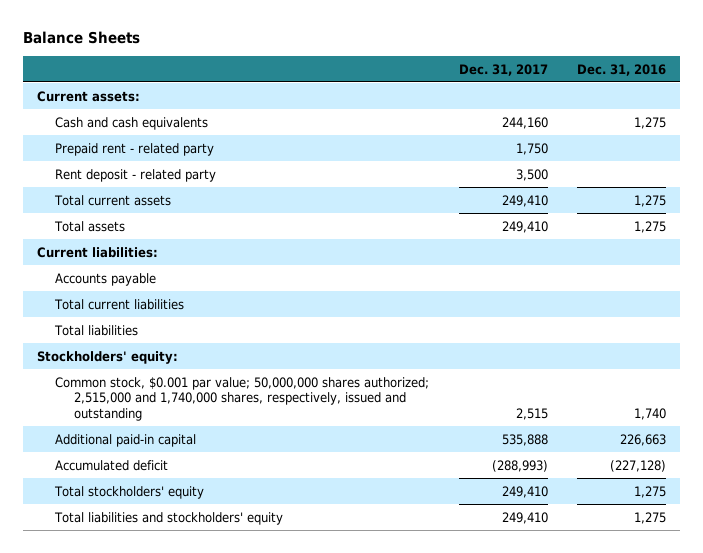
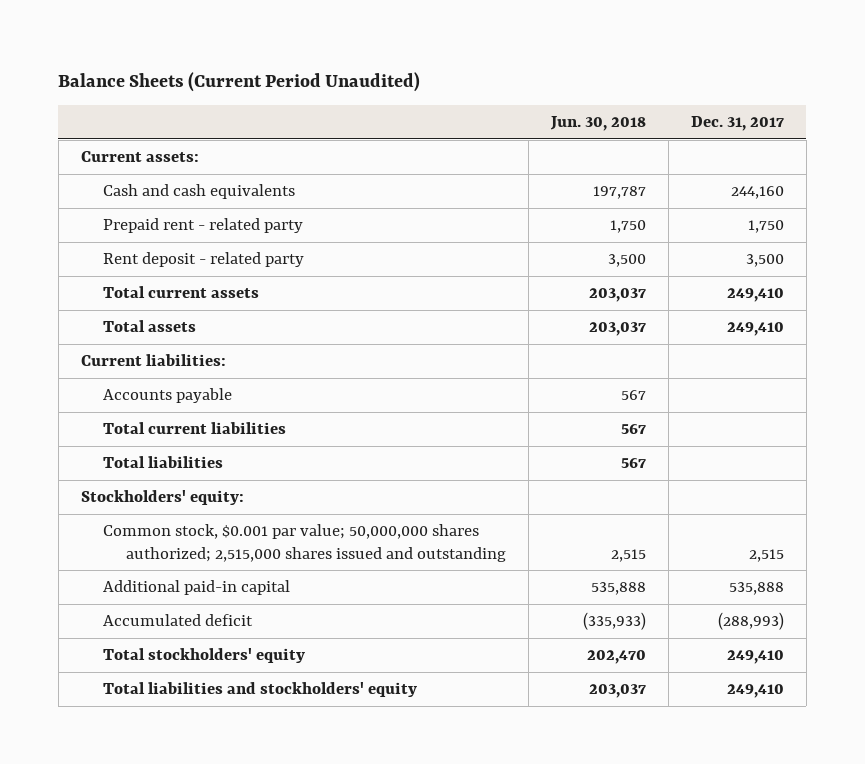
[22,30,140,44] Balance Sheets -> [58,71,421,92] Balance Sheets (Current Period Unaudited)
[576,63,666,76] Dec. 31, 2016 -> none
none -> [550,116,647,132] Jun. 30, 2018
[55,376,430,421] Common stock, $0.001 par value; 50,000,000 shares authorized; 2,515,000 and 1,740,000 shares, respectively, issued and outstanding -> [103,524,507,562] Common stock, $0.001 par value; 50,000,000 shares authorized; 2,515,000 shares issued and outstanding

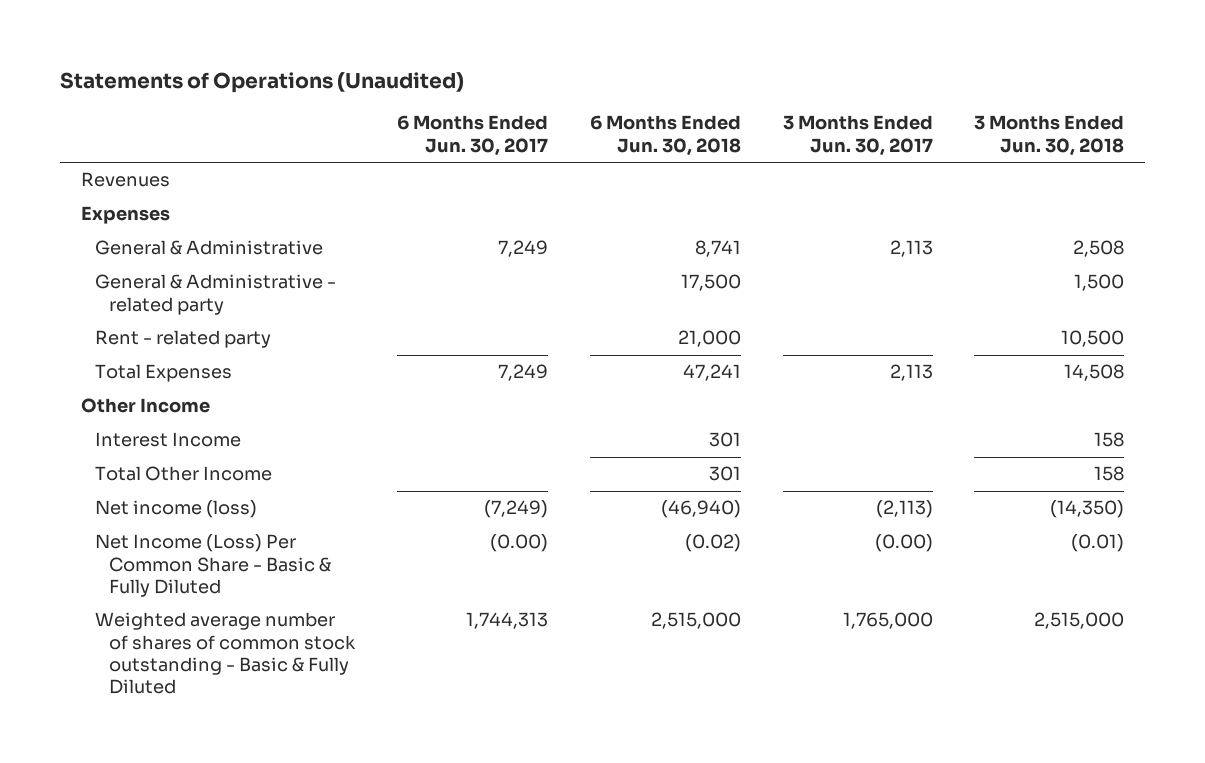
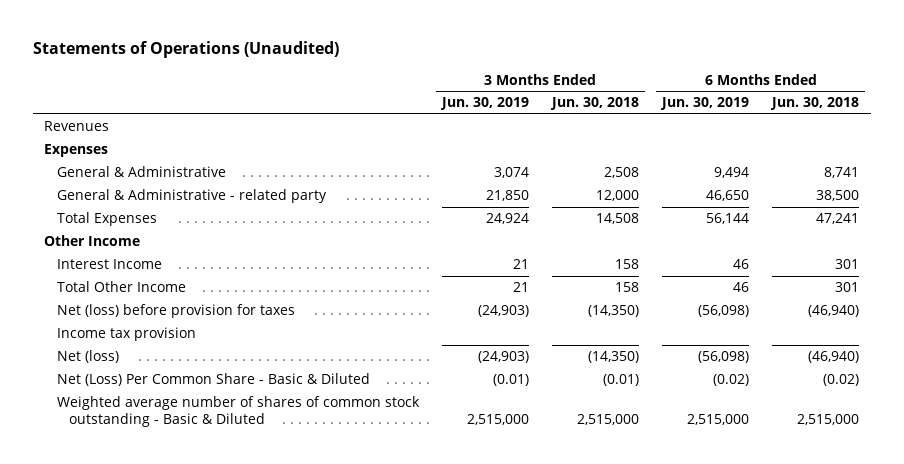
[397,115,549,156] 6 Months Ended Jun. 30, 2017 -> none
[782,115,933,156] 3 Months Ended Jun. 30, 2017 -> none
none -> [439,97,529,111] Jun. 30, 2019
none -> [660,97,750,111] Jun. 30, 2019
[95,330,272,349] Rent - related party -> none
[680,274,741,292] 17,500 -> [816,190,860,202] 38,500
[1074,274,1125,292] 1,500 -> [595,190,639,202] 12,000
none -> [56,304,295,319] Net (loss) before provision for taxes
none -> [56,327,196,342] Income tax provision
[95,500,258,519] Net income (loss) -> [56,350,119,364] Net (loss)
[95,534,332,597] Net Income (Loss) Per Common Share - Basic & Fully Diluted -> [56,373,370,387] Net (Loss) Per Common Share - Basic & Diluted
[95,612,357,695] Weighted average number of shares of common stock outstanding - Basic & Fully Diluted -> [56,396,420,428] Weighted average number of shares of common stock outstanding - Basic & Diluted

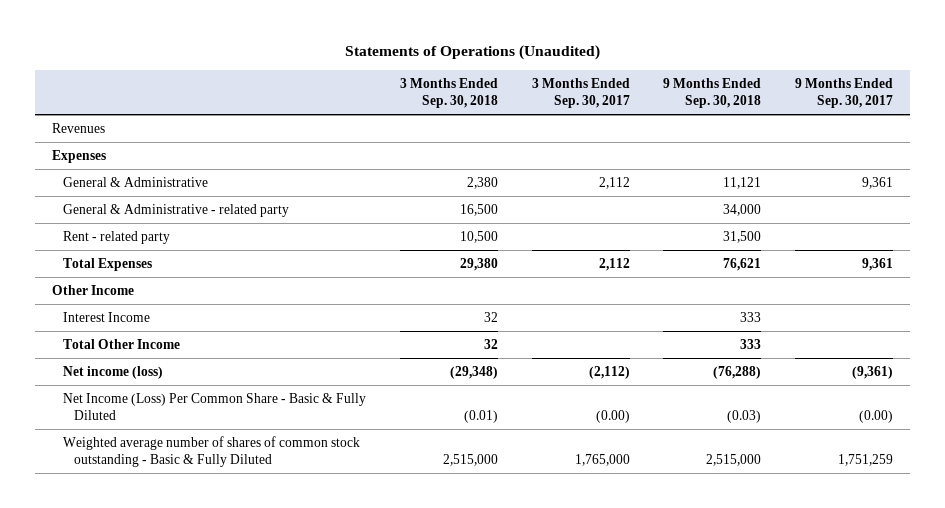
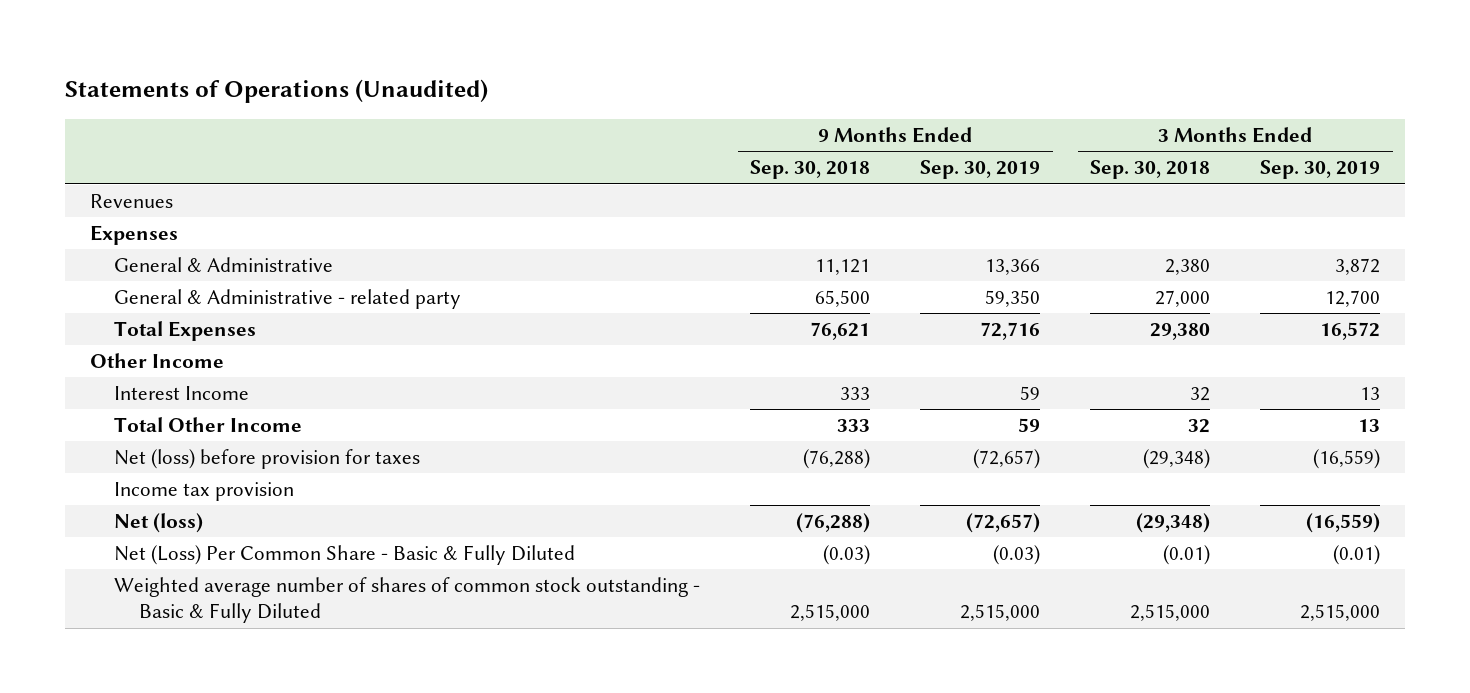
[531,77,630,108] 3 Months Ended Sep. 30, 2017 -> none
[795,77,894,108] 9 Months Ended Sep. 30, 2017 -> none
none -> [920,160,1041,180] Sep. 30, 2019
none -> [1260,160,1381,180] Sep. 30, 2019
[63,230,171,244] Rent - related party -> none
[459,203,498,216] 16,500 -> [1155,290,1211,308] 27,000
[723,203,762,216] 34,000 -> [815,290,871,308] 65,500
none -> [114,449,421,470] Net (loss) before provision for taxes
none -> [114,482,295,502] Income tax provision
[63,365,164,379] Net income (loss) -> [114,513,204,534] Net (loss)
[63,392,367,421] Net Income (Loss) Per Common Share - Basic & Fully Diluted -> [114,545,576,566] Net (Loss) Per Common Share - Basic & Fully Diluted

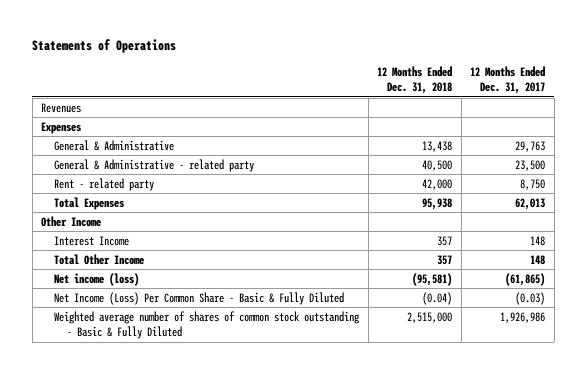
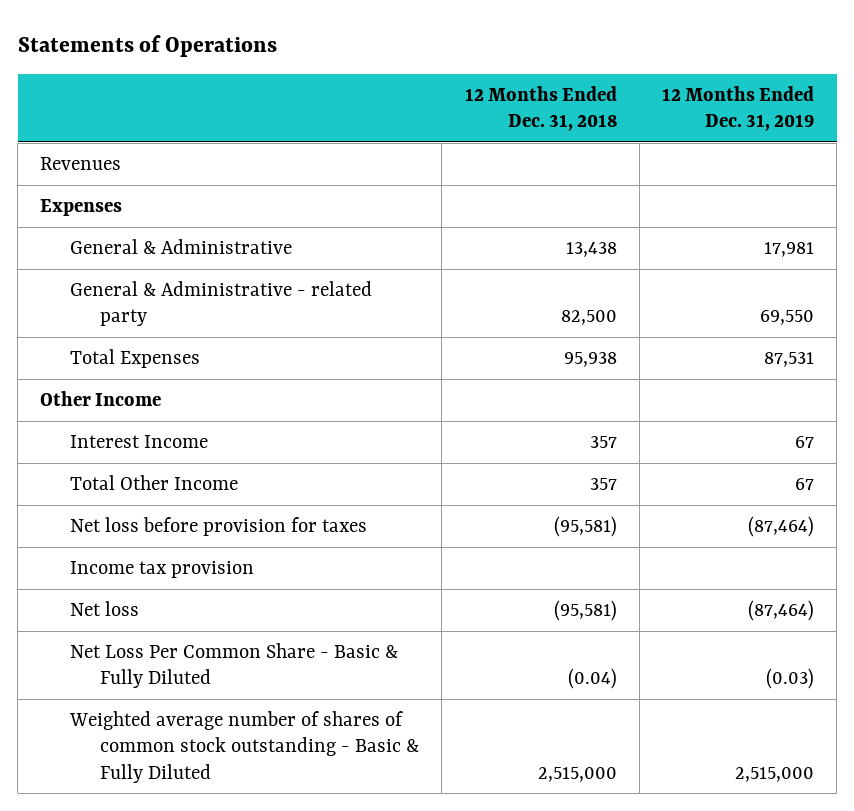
[470,66,546,95] 12 Months Ended Dec. 31, 2017 -> none
none -> [661,85,814,132] 12 Months Ended Dec. 31, 2019
[53,177,154,191] Rent - related party -> none
[422,159,453,171] 40,500 -> [560,310,617,326] 82,500
none -> [70,517,368,537] Net loss before provision for taxes
none -> [70,561,255,579] Income tax provision
[53,272,139,286] Net income (loss) -> [70,601,140,617] Net loss
[53,291,344,305] Net Income (Loss) Per Common Share - Basic & Fully Diluted -> [70,643,399,689] Net Loss Per Common Share - Basic & Fully Diluted

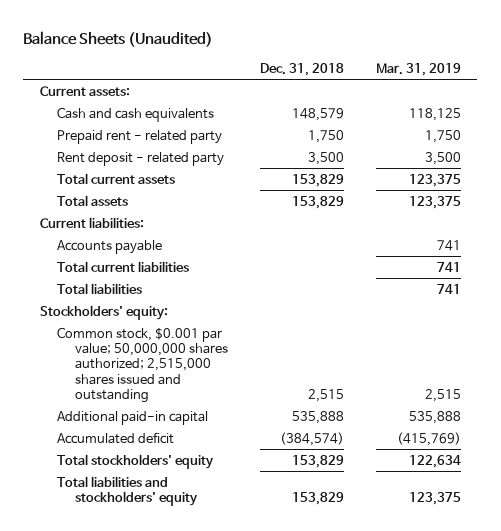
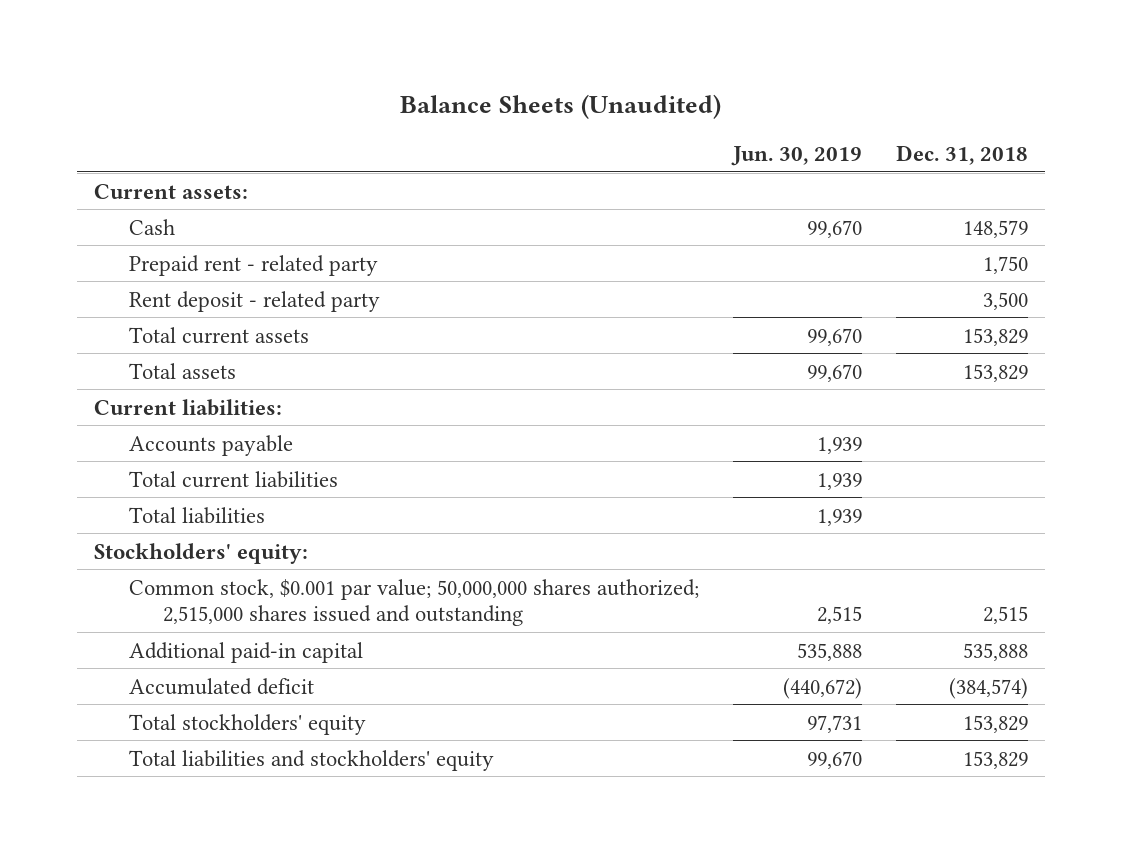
[376,62,462,76] Mar. 31, 2019 -> none
none -> [730,146,862,167] Jun. 30, 2019
[57,106,215,122] Cash and cash equivalents -> [128,218,175,235] Cash

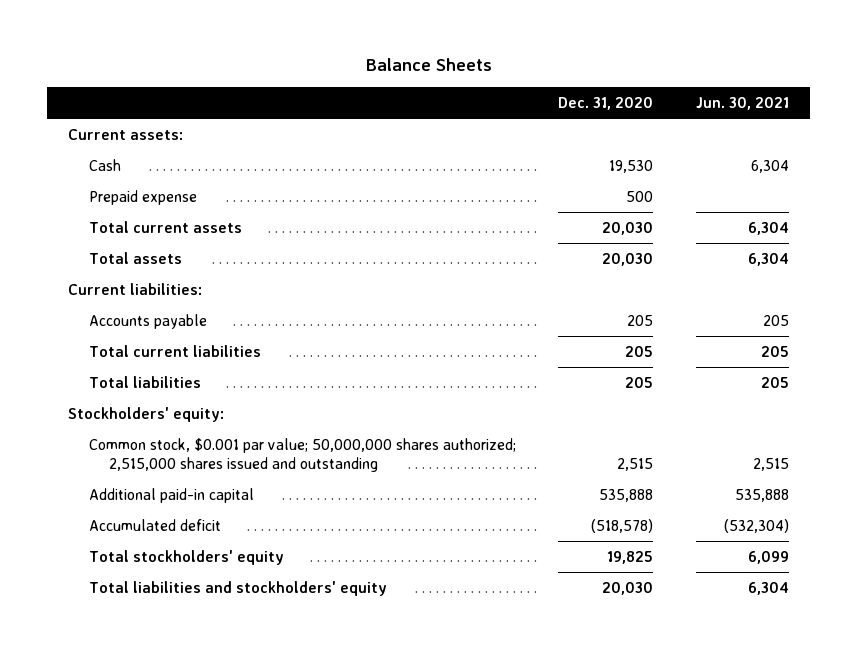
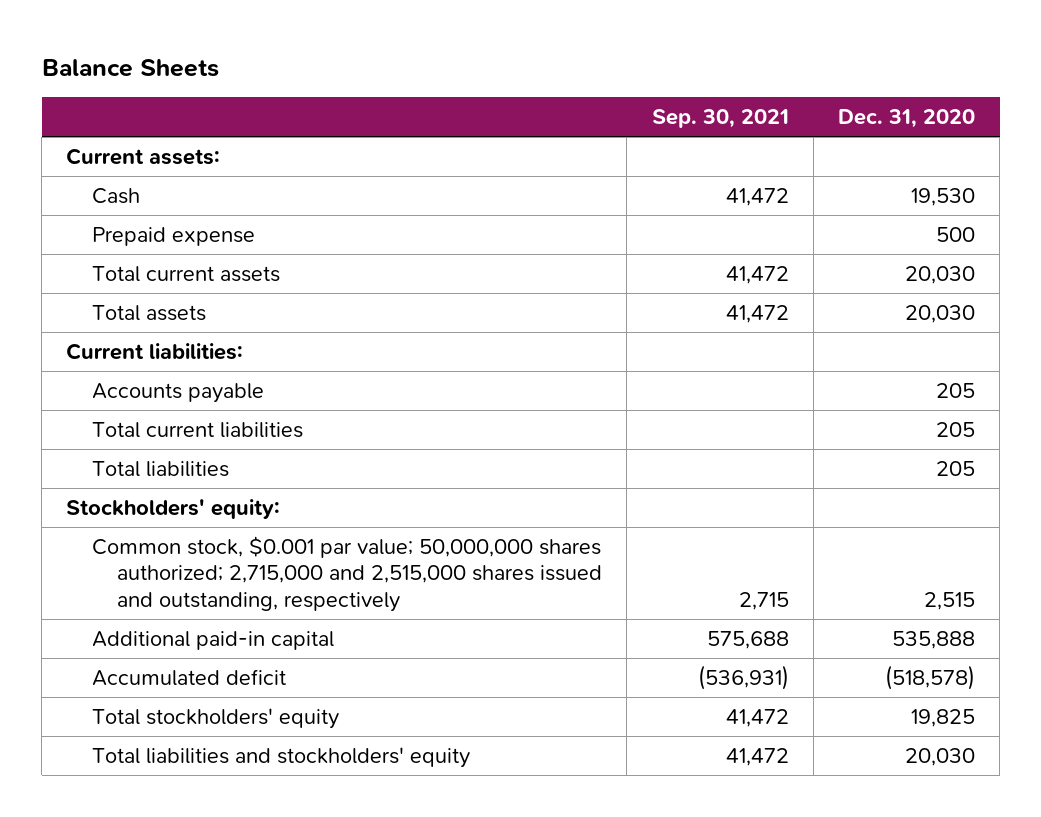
[695,96,789,110] Jun. 30, 2021 -> none
none -> [651,109,789,129] Sep. 30, 2021
[88,437,516,473] Common stock, $0.001 par value; 50,000,000 shares authorized; 2,515,000 shares issued and outstanding -> [91,535,603,612] Common stock, $0.001 par value; 50,000,000 shares authorized; 2,715,000 and 2,515,000 shares issued and outstanding, respectively

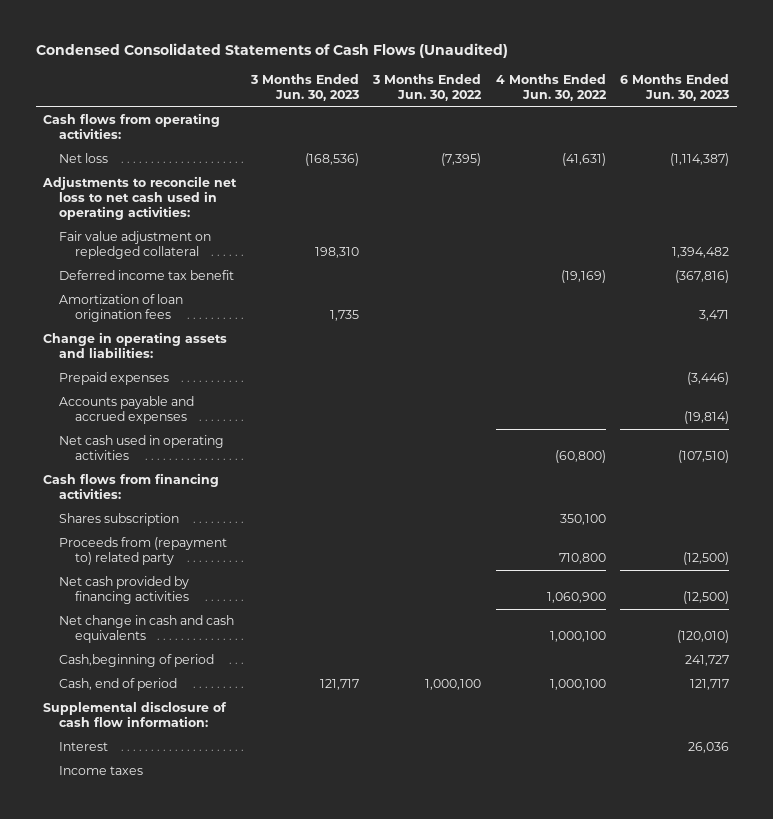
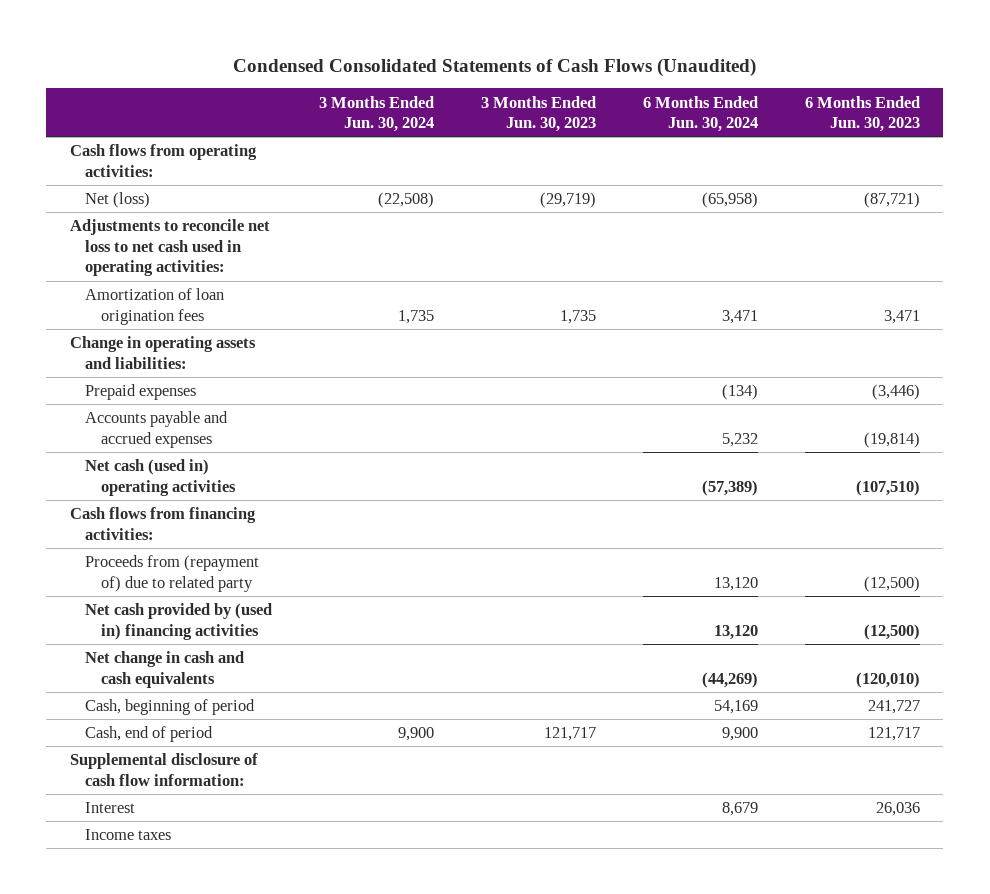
[372,74,483,101] 3 Months Ended Jun. 30, 2022 -> none
[495,74,607,101] 4 Months Ended Jun. 30, 2022 -> none
none -> [319,95,435,133] 3 Months Ended Jun. 30, 2024
none -> [642,95,758,133] 6 Months Ended Jun. 30, 2024
[59,153,109,164] Net loss -> [85,192,151,209] Net (loss)
[304,153,359,167] (168,536) -> [540,192,597,209] (29,719)
[670,153,730,167] (1,114,387) -> [863,192,920,209] (87,721)
[59,231,212,260] Fair value adjustment on repledged collateral -> none
[59,270,235,281] Deferred income tax benefit -> none
[59,435,225,461] Net cash used in operating activities -> [85,459,236,496] Net cash (used in) operating activities
[59,513,180,527] Shares subscription -> none
[59,537,228,566] Proceeds from (repayment to) related party -> [85,555,260,592] Proceeds from (repayment of) due to related party
[59,576,190,605] Net cash provided by financing activities -> [85,603,273,640] Net cash provided by (used in) financing activities
[59,654,215,668] Cash,beginning of period -> [85,699,256,716] Cash, beginning of period

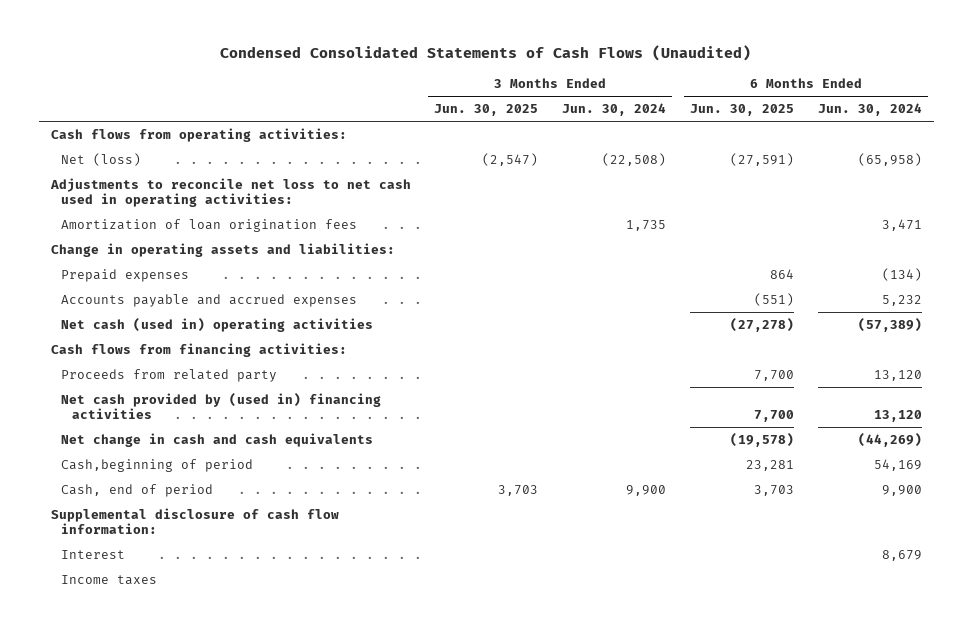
[481,95,597,133] 3 Months Ended Jun. 30, 2023 -> none
[804,95,920,133] 6 Months Ended Jun. 30, 2023 -> none
none -> [434,104,539,117] Jun. 30, 2025
none -> [689,104,794,117] Jun. 30, 2025
[85,555,260,592] Proceeds from (repayment of) due to related party -> [61,369,278,383] Proceeds from related party
[85,699,256,716] Cash, beginning of period -> [61,459,254,473] Cash,beginning of period

